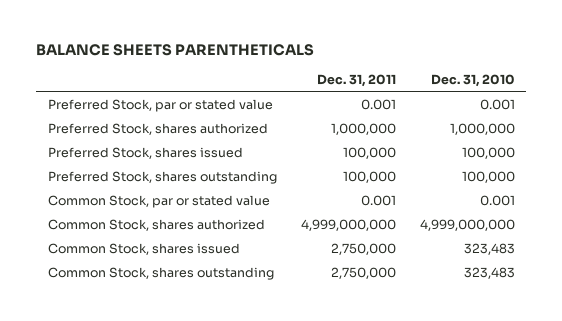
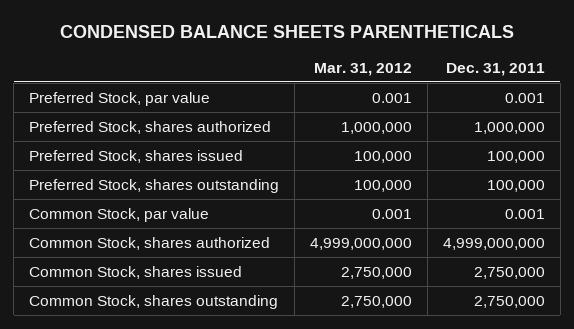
[35,44,314,57] BALANCE SHEETS PARENTHETICALS -> [59,24,514,38] CONDENSED BALANCE SHEETS PARENTHETICALS
[430,74,515,88] Dec. 31, 2010 -> none
none -> [313,62,412,76] Mar. 31, 2012
[47,99,273,113] Preferred Stock, par or stated value -> [28,91,210,106] Preferred Stock, par value
[47,195,270,209] Common Stock, par or stated value -> [28,207,209,222] Common Stock, par value

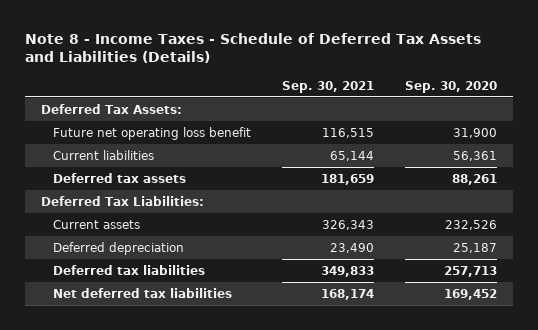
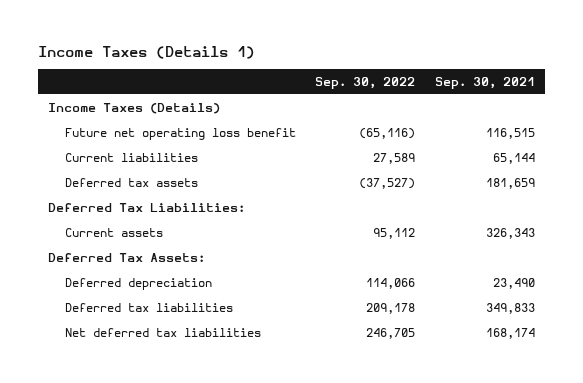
[25,32,482,64] Note 8 - Income Taxes - Schedule of Deferred Tax Assets and Liabilities (Details) -> [37,45,255,59] Income Taxes (Details 1)
[404,80,497,93] Sep. 30, 2020 -> none
none -> [315,77,416,90] Sep. 30, 2022
none -> [47,103,220,115] Income Taxes (Details)
[40,103,182,114] Deferred Tax Assets: -> [47,253,205,263] Deferred Tax Assets:

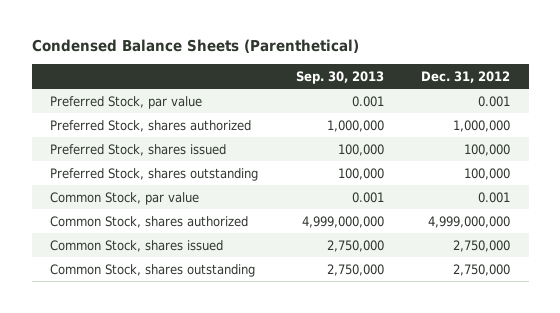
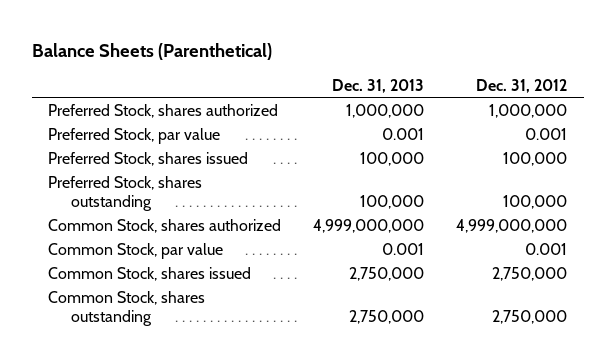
[31,39,359,54] Condensed Balance Sheets (Parenthetical) -> [32,42,273,60] Balance Sheets (Parenthetical)
[295,70,384,84] Sep. 30, 2013 -> none
none -> [332,78,425,93] Dec. 31, 2013
[50,95,203,109] Preferred Stock, par value -> [48,127,221,144] Preferred Stock, par value
[50,191,200,205] Common Stock, par value -> [48,242,224,259] Common Stock, par value

